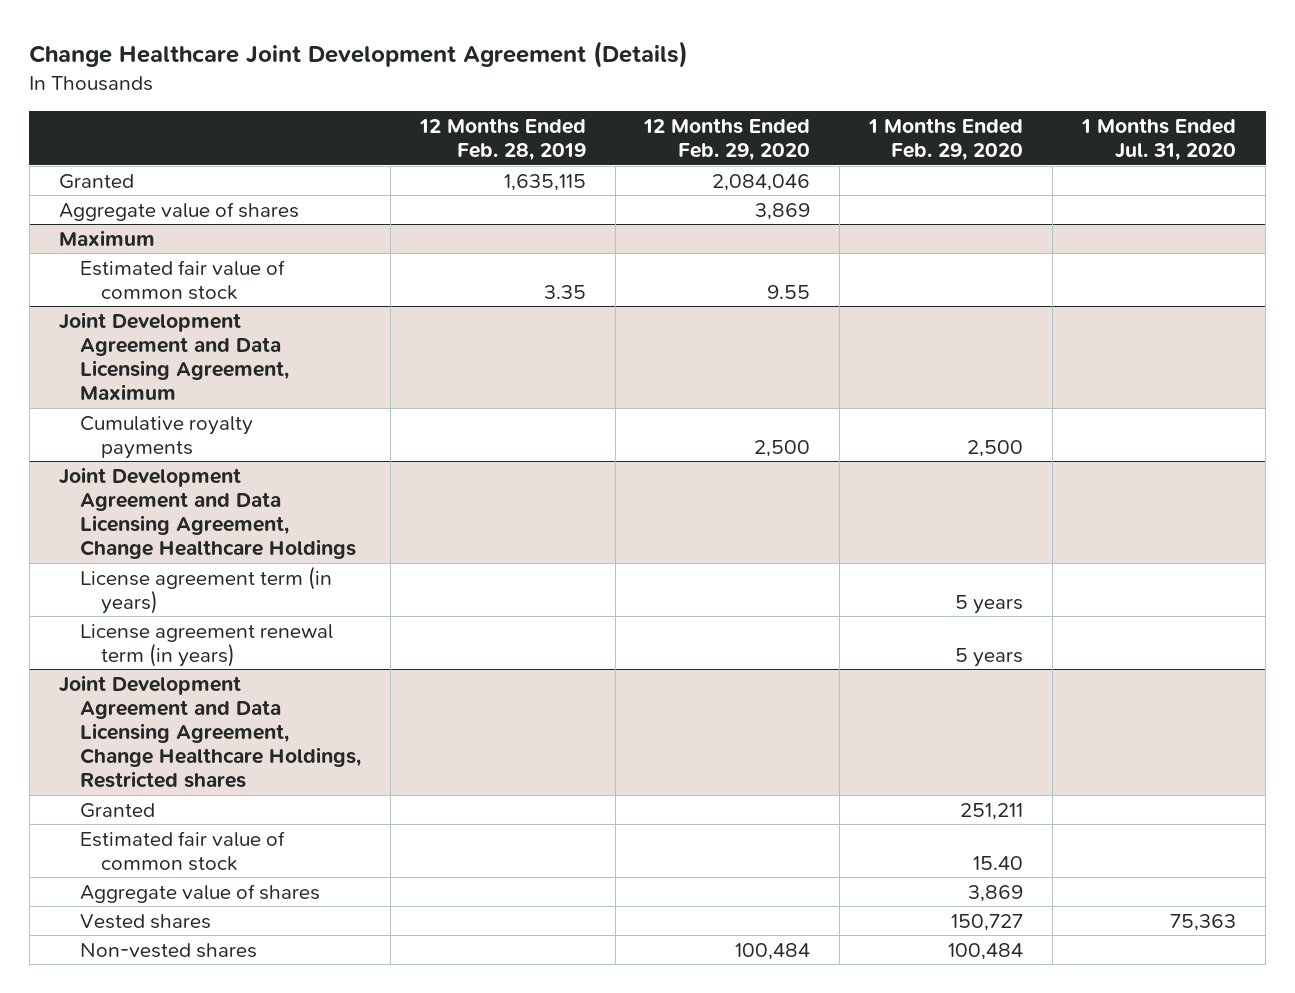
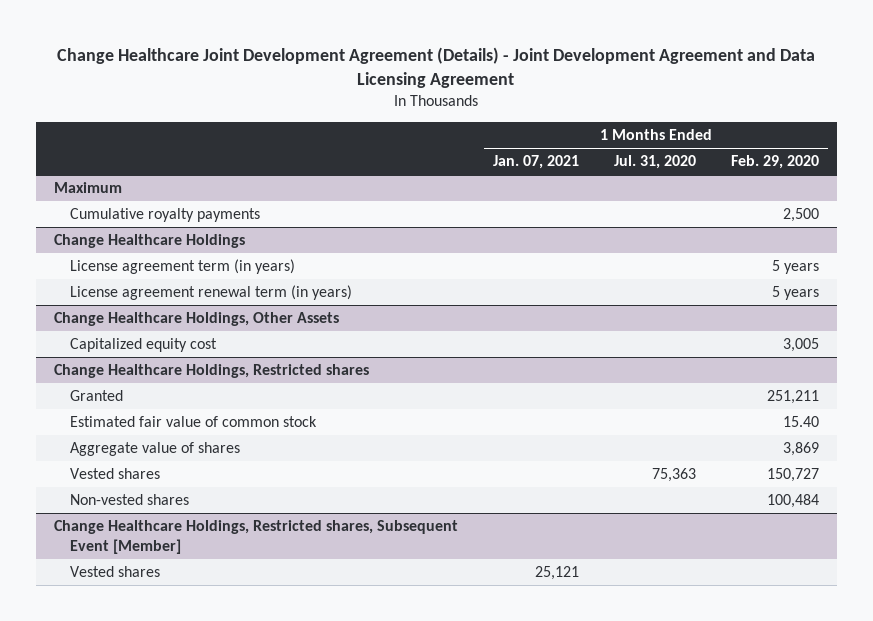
[29,40,689,68] Change Healthcare Joint Development Agreement (Details) -> [57,46,816,88] Change Healthcare Joint Development Agreement (Details) - Joint Development Agreement and Data Licensing Agreement
[418,117,586,162] 12 Months Ended Feb. 28, 2019 -> none
[643,117,811,162] 12 Months Ended Feb. 29, 2020 -> none
none -> [492,155,579,170] Jan. 07, 2021
[58,173,134,189] Granted -> none
[58,201,299,221] Aggregate value of shares -> none
[79,259,285,300] Estimated fair value of common stock -> none
[58,311,289,401] Joint Development Agreement and Data Licensing Agreement, Maximum -> none
[58,466,356,560] Joint Development Agreement and Data Licensing Agreement, Change Healthcare Holdings -> none
none -> [53,234,245,249] Change Healthcare Holdings
[58,674,361,789] Joint Development Agreement and Data Licensing Agreement, Change Healthcare Holdings, Restricted shares -> none
none -> [53,312,339,327] Change Healthcare Holdings, Other Assets
none -> [69,338,217,353] Capitalized equity cost
none -> [53,364,369,379] Change Healthcare Holdings, Restricted shares
none -> [53,520,458,554] Change Healthcare Holdings, Restricted shares, Subsequent Event [Member]
none -> [69,566,160,578] Vested shares

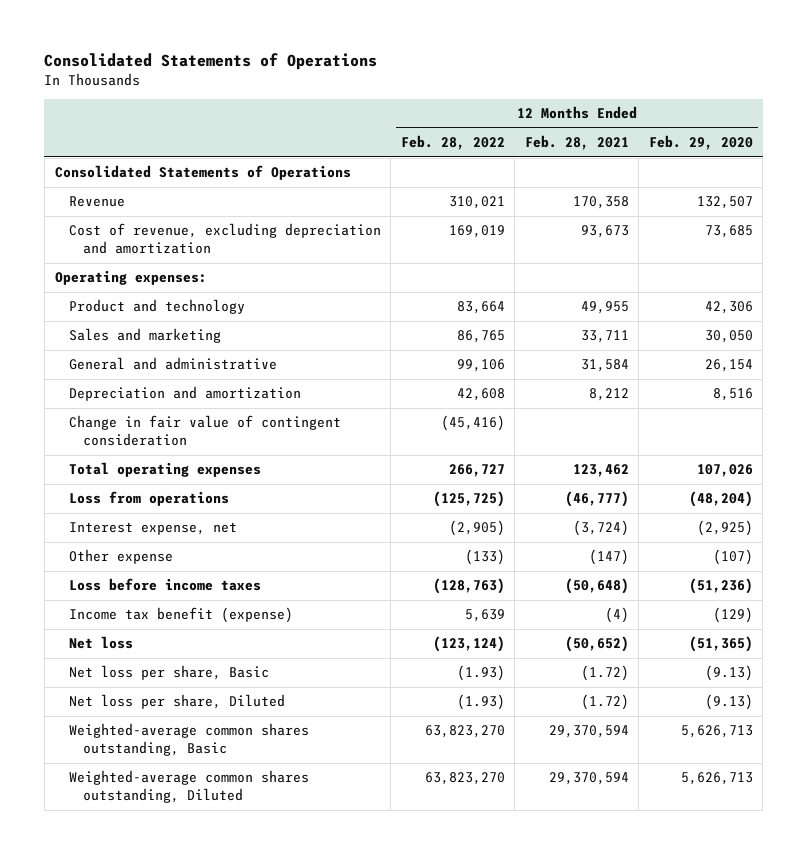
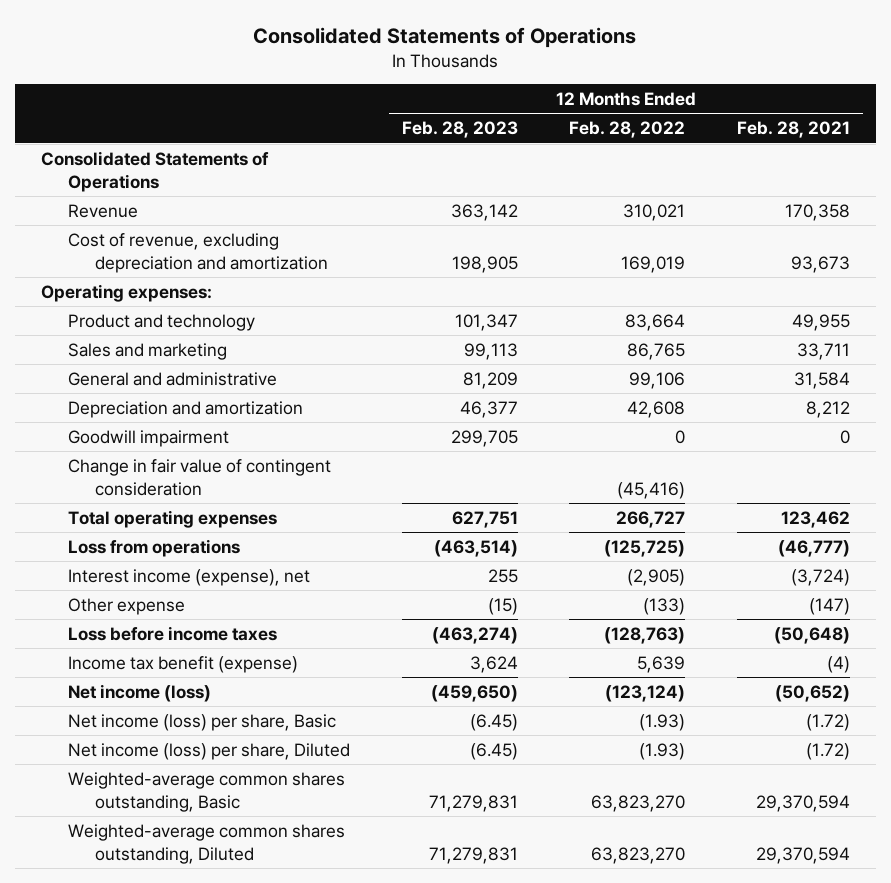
[648,134,753,150] Feb. 29, 2020 -> none
none -> [401,121,518,139] Feb. 28, 2023
none -> [67,429,229,447] Goodwill impairment
[68,522,237,536] Interest expense, net -> [67,568,310,586] Interest income (expense), net
[68,636,133,650] Net loss -> [67,683,211,702] Net income (loss)
[68,665,269,681] Net loss per share, Basic -> [67,713,336,731] Net income (loss) per share, Basic
[68,694,285,710] Net loss per share, Diluted -> [67,742,350,760] Net income (loss) per share, Diluted

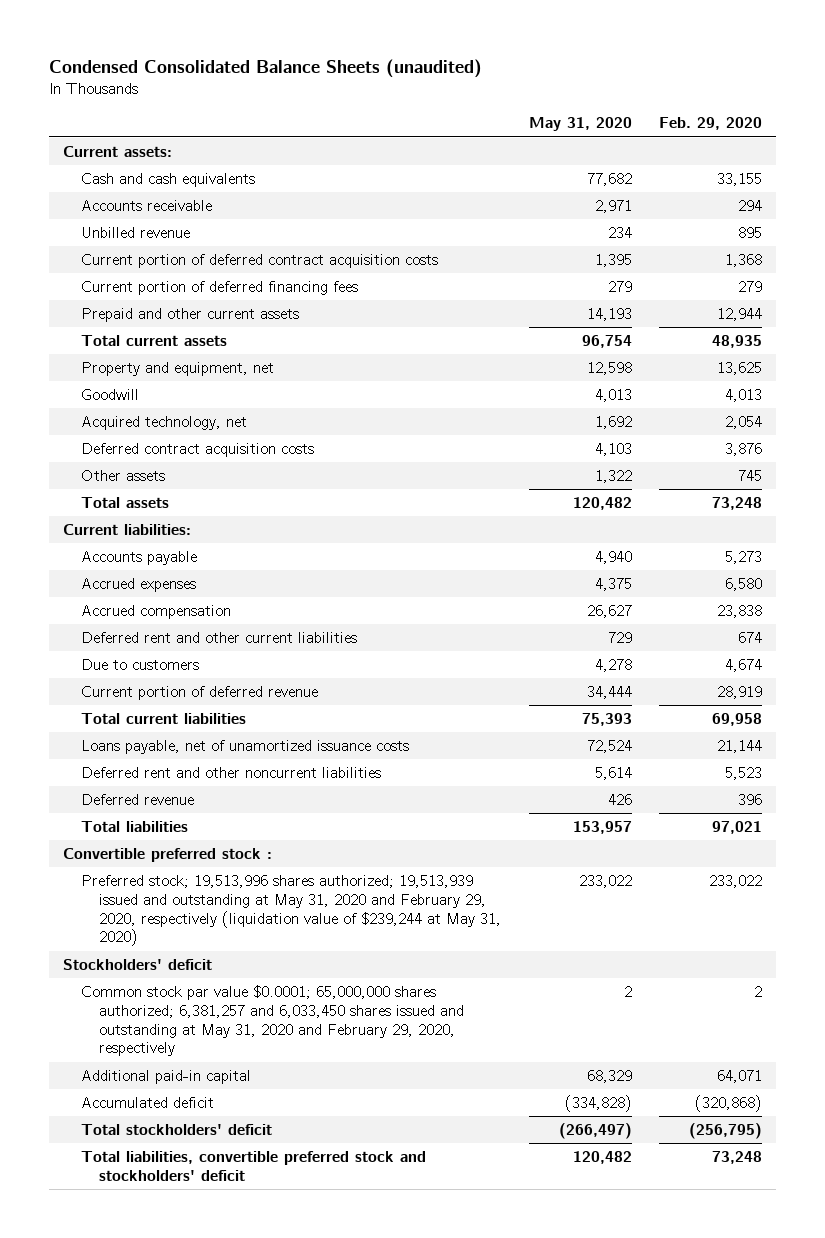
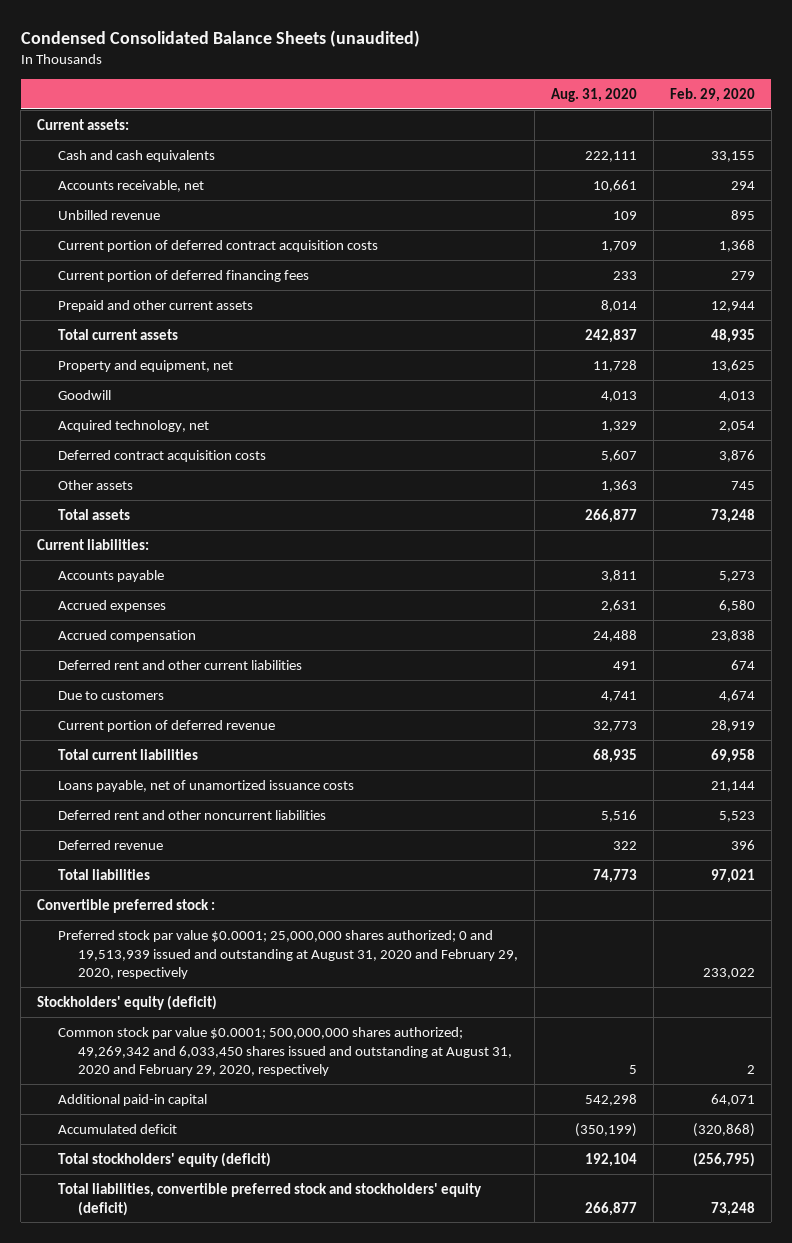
[528,117,632,132] May 31, 2020 -> none
none -> [550,88,637,103] Aug. 31, 2020
[80,200,212,212] Accounts receivable -> [57,179,204,192] Accounts receivable, net
[80,875,502,947] Preferred stock; 19,513,996 shares authorized; 19,513,939 issued and outstanding at May 31, 2020 and February 29, 2020, respectively (liquidation value of $239,244 at May 31, 2020) -> [57,929,518,980] Preferred stock par value $0.0001; 25,000,000 shares authorized; 0 and 19,513,939 issued and outstanding at August 31, 2020 and February 29, 2020, respectively
[62,959,212,971] Stockholders' deficit -> [37,994,218,1010] Stockholders' equity (deficit)
[80,985,465,1057] Common stock par value $0.0001; 65,000,000 shares authorized; 6,381,257 and 6,033,450 shares issued and outstanding at May 31, 2020 and February 29, 2020, respectively -> [57,1026,512,1077] Common stock par value $0.0001; 500,000,000 shares authorized; 49,269,342 and 6,033,450 shares issued and outstanding at August 31, 2020 and February 29, 2020, respectively
[80,1124,272,1136] Total stockholders' deficit -> [57,1151,271,1167] Total stockholders' equity (deficit)
[80,1151,426,1181] Total liabilities, convertible preferred stock and stockholders' deficit -> [57,1182,482,1216] Total liabilities, convertible preferred stock and stockholders' equity (deficit)

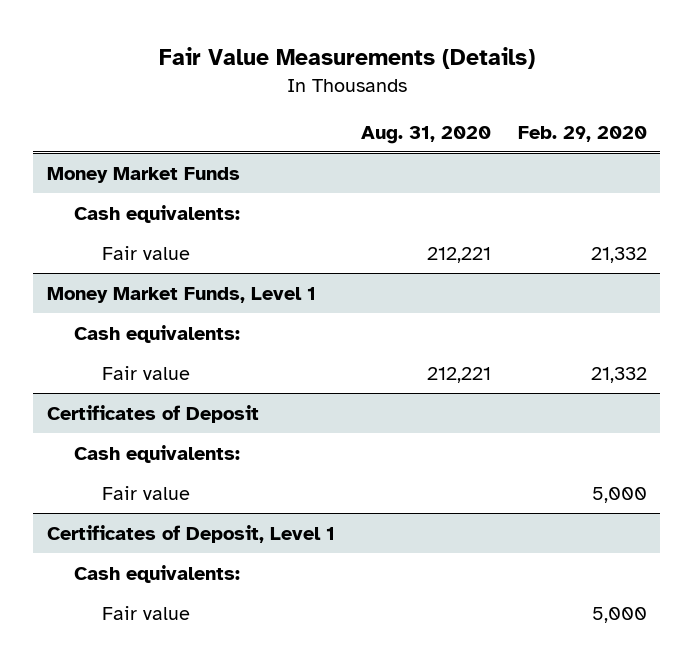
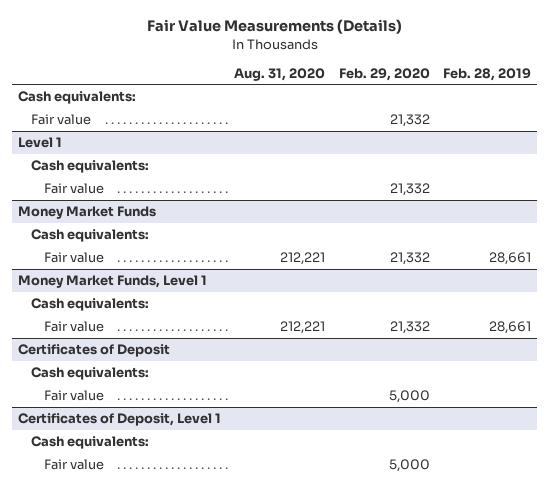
none -> [442,67,531,81] Feb. 28, 2019
none -> [18,91,137,105] Cash equivalents:
none -> [31,114,92,126] Fair value
none -> [18,137,63,149] Level 1
none -> [31,160,150,174] Cash equivalents:
none -> [44,183,105,195] Fair value

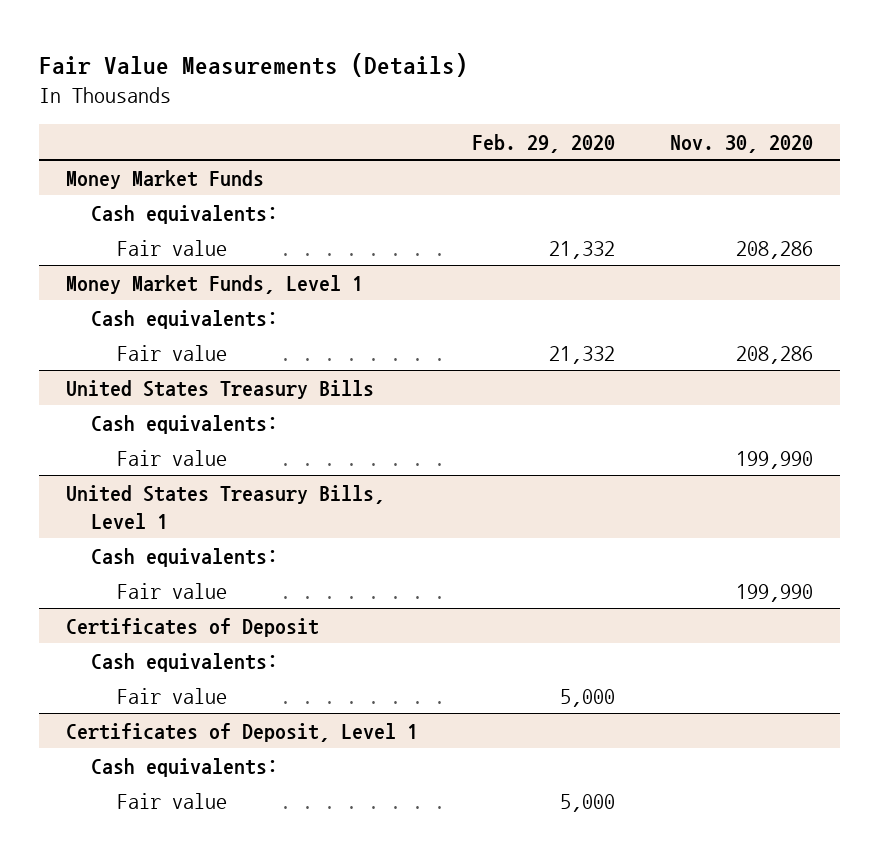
[234,67,326,81] Aug. 31, 2020 -> none
[442,67,531,81] Feb. 28, 2019 -> none
none -> [669,134,813,153] Nov. 30, 2020
[18,91,137,105] Cash equivalents: -> none
[31,114,92,126] Fair value -> none
[18,137,63,149] Level 1 -> none
[31,160,150,174] Cash equivalents: -> none
[44,183,105,195] Fair value -> none
none -> [66,379,375,399] United States Treasury Bills
none -> [91,414,279,434] Cash equivalents:
none -> [116,449,227,466] Fair value
none -> [66,484,386,529] United States Treasury Bills, Level 1
none -> [91,547,279,567] Cash equivalents:
none -> [116,582,227,599] Fair value

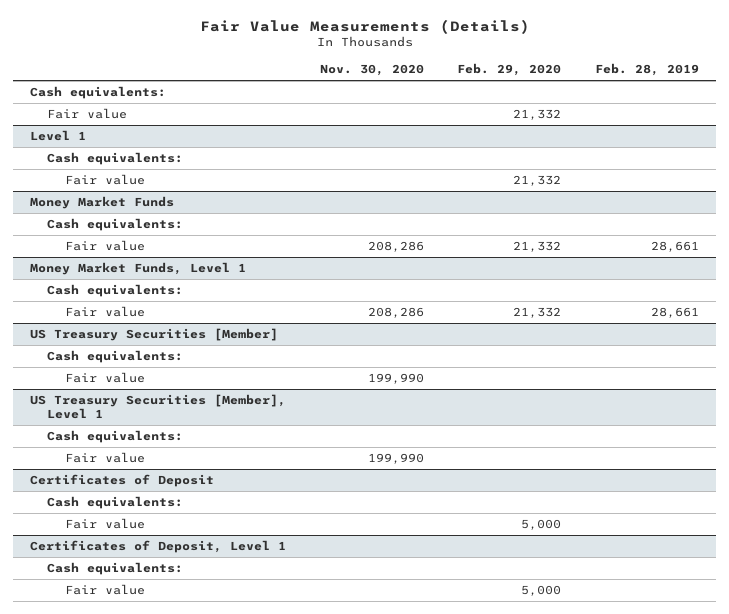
none -> [595,63,700,77] Feb. 28, 2019
none -> [29,86,166,100] Cash equivalents:
none -> [47,108,128,120] Fair value
none -> [29,130,86,142] Level 1
none -> [47,152,184,166] Cash equivalents:
none -> [64,174,145,186] Fair value
[66,379,375,399] United States Treasury Bills -> [29,328,278,342] US Treasury Securities [Member]
[66,484,386,529] United States Treasury Bills, Level 1 -> none
none -> [29,394,286,419] US Treasury Securities [Member], Level 1

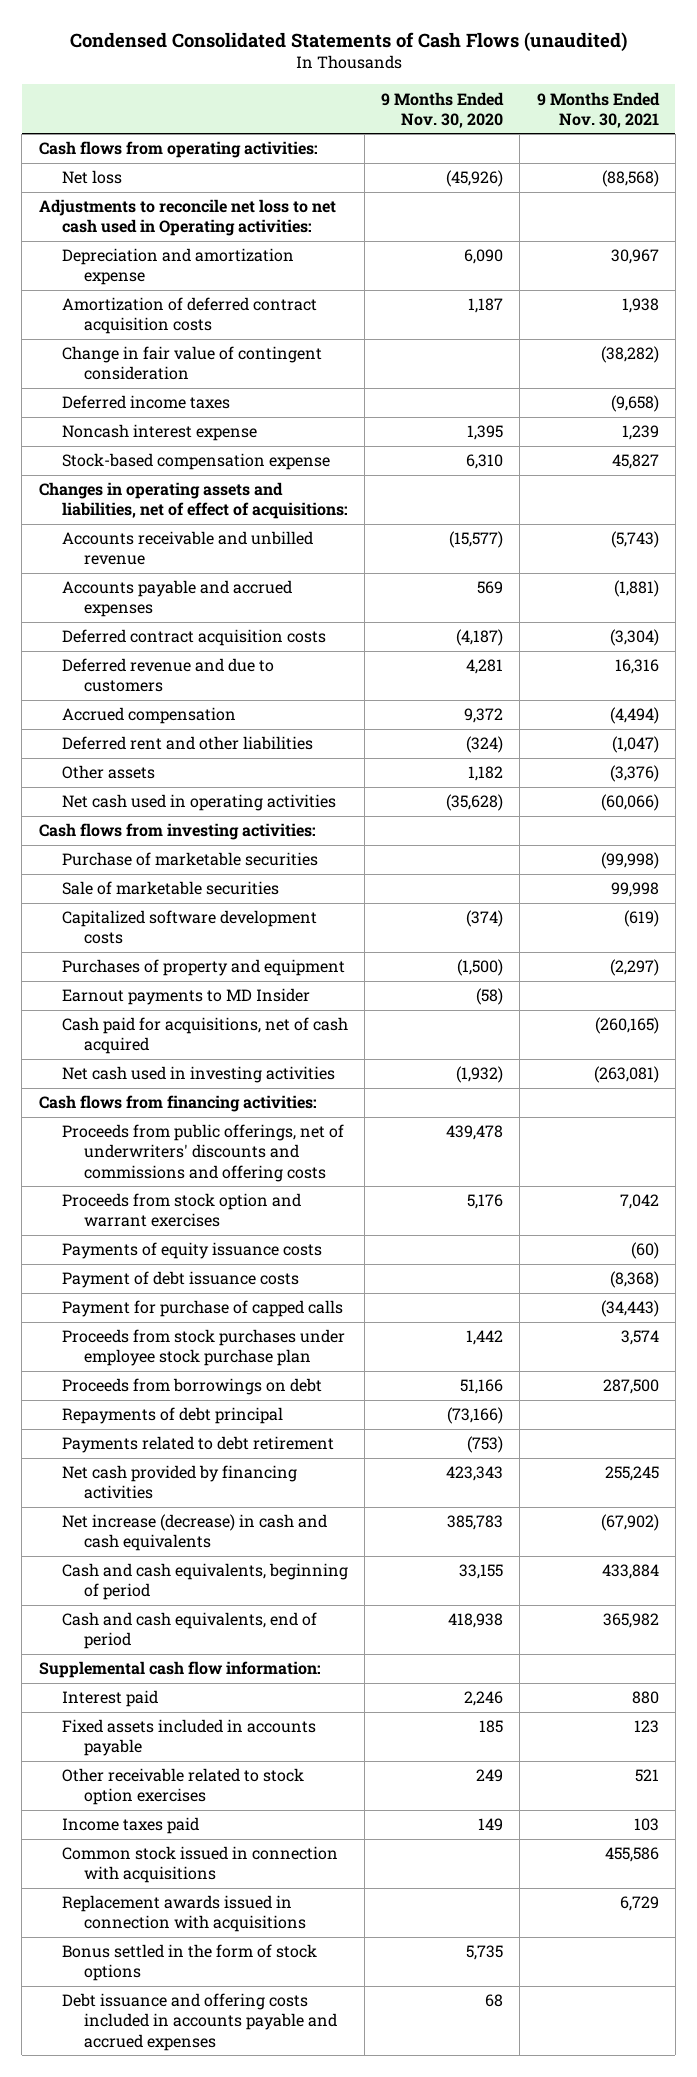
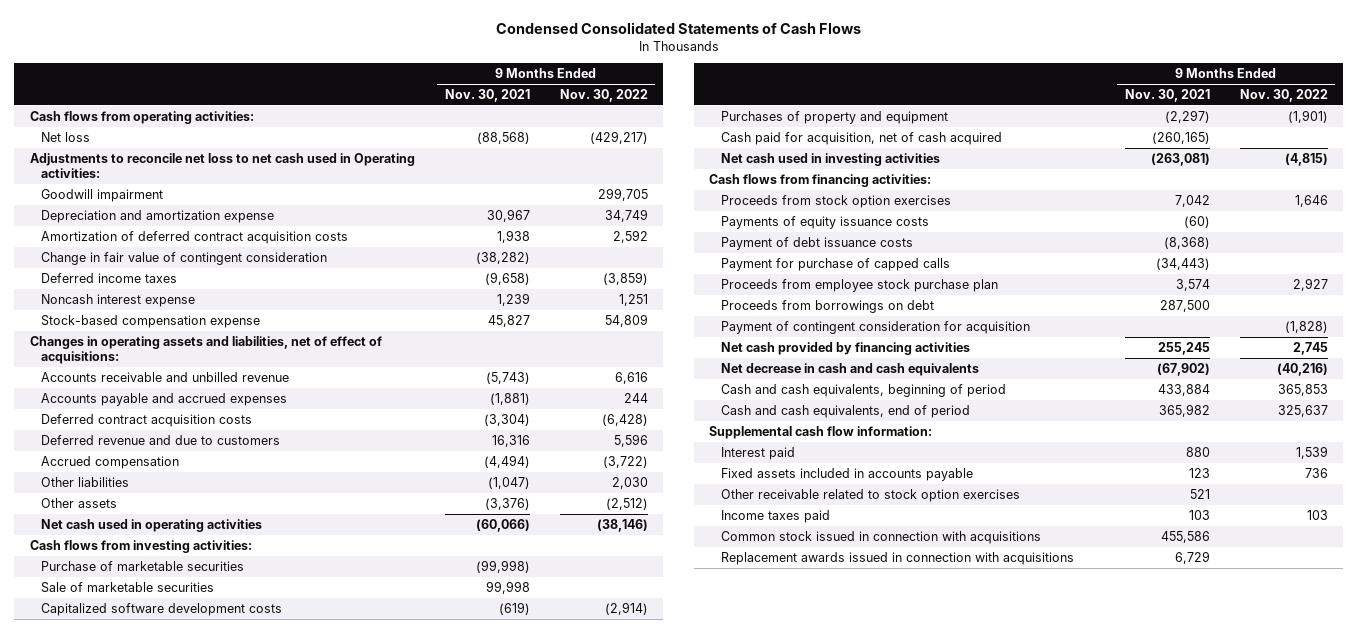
[69,31,627,52] Condensed Consolidated Statements of Cash Flows (unaudited) -> [495,21,861,34] Condensed Consolidated Statements of Cash Flows
[381,91,505,128] 9 Months Ended Nov. 30, 2020 -> none
none -> [559,89,648,103] Nov. 30, 2022
none -> [41,188,164,202] Goodwill impairment
[61,736,313,751] Deferred rent and other liabilities -> [41,476,130,487] Other liabilities
[61,988,310,1006] Earnout payments to MD Insider -> none
[61,1017,348,1055] Cash paid for acquisitions, net of cash acquired -> [720,131,1002,145] Cash paid for acquisition, net of cash acquired
[61,1124,344,1182] Proceeds from public offerings, net of underwriters' discounts and commissions and offering costs -> none
[61,1193,301,1228] Proceeds from stock option and warrant exercises -> [720,194,951,208] Proceeds from stock option exercises
[61,1329,345,1367] Proceeds from stock purchases under employee stock purchase plan -> [720,278,998,292] Proceeds from employee stock purchase plan
[61,1407,283,1425] Repayments of debt principal -> none
[61,1436,334,1454] Payments related to debt retirement -> none
none -> [720,320,1030,334] Payment of contingent consideration for acquisition
[61,1514,327,1552] Net increase (decrease) in cash and cash equivalents -> [720,362,979,376] Net decrease in cash and cash equivalents
[61,1944,317,1982] Bonus settled in the form of stock options -> none
[61,1993,338,2051] Debt issuance and offering costs included in accounts payable and accrued expenses -> none

